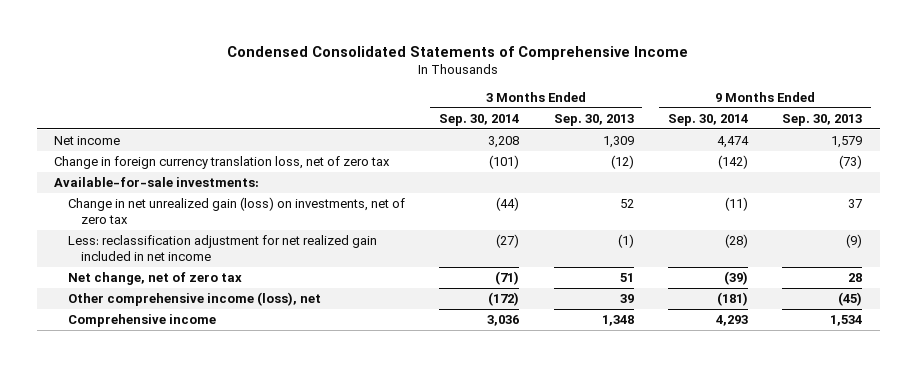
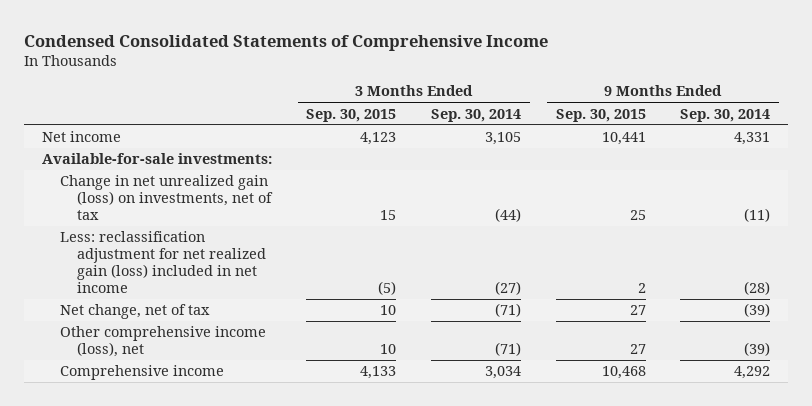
[553,113,634,126] Sep. 30, 2013 -> none
[782,113,863,126] Sep. 30, 2013 -> none
none -> [306,108,397,122] Sep. 30, 2015
none -> [555,108,646,122] Sep. 30, 2015
[54,155,391,169] Change in foreign currency translation loss, net of zero tax -> none
[488,135,520,148] 3,208 -> [485,132,522,146] 3,105
[716,135,749,148] 4,474 -> [734,132,771,146] 4,331
[67,196,405,225] Change in net unrealized gain (loss) on investments, net of zero tax -> [59,175,274,221] Change in net unrealized gain (loss) on investments, net of tax
[67,234,377,262] Less: reclassification adjustment for net realized gain included in net income -> [59,231,267,293] Less: reclassification adjustment for net realized gain (loss) included in net income
[67,271,242,285] Net change, net of zero tax -> [59,304,210,320] Net change, net of tax
[488,291,520,306] (172) -> [495,342,522,357] (71)
[716,291,748,306] (181) -> [744,342,771,357] (39)
[487,314,520,326] 3,036 -> [485,366,522,380] 3,034
[715,314,748,326] 4,293 -> [734,366,771,380] 4,292

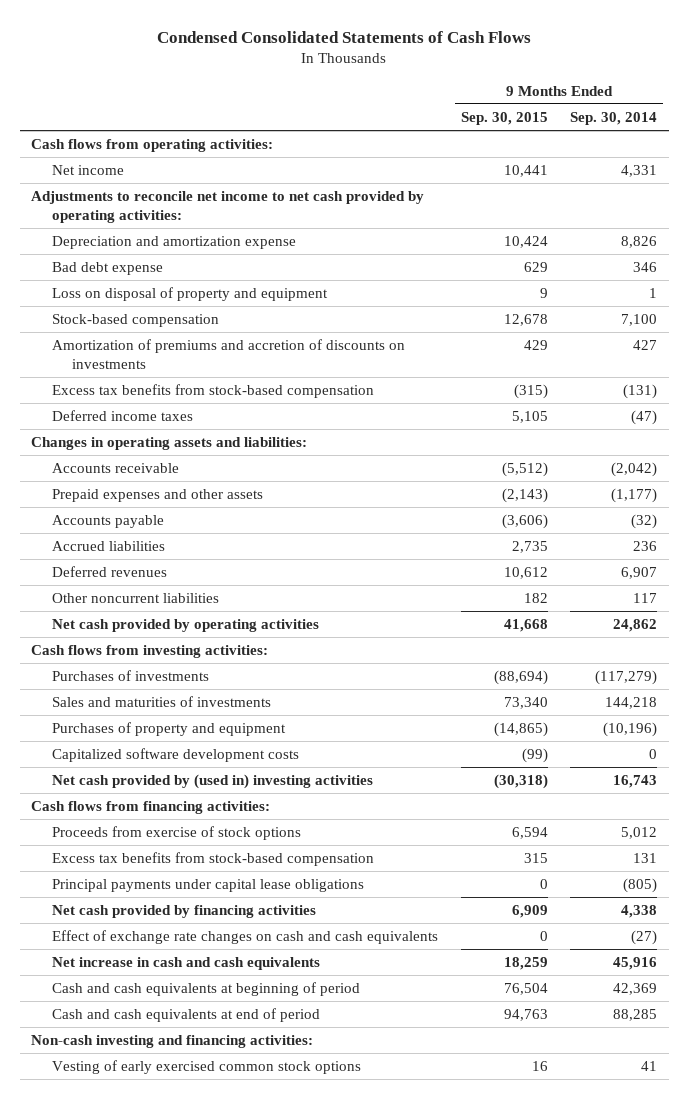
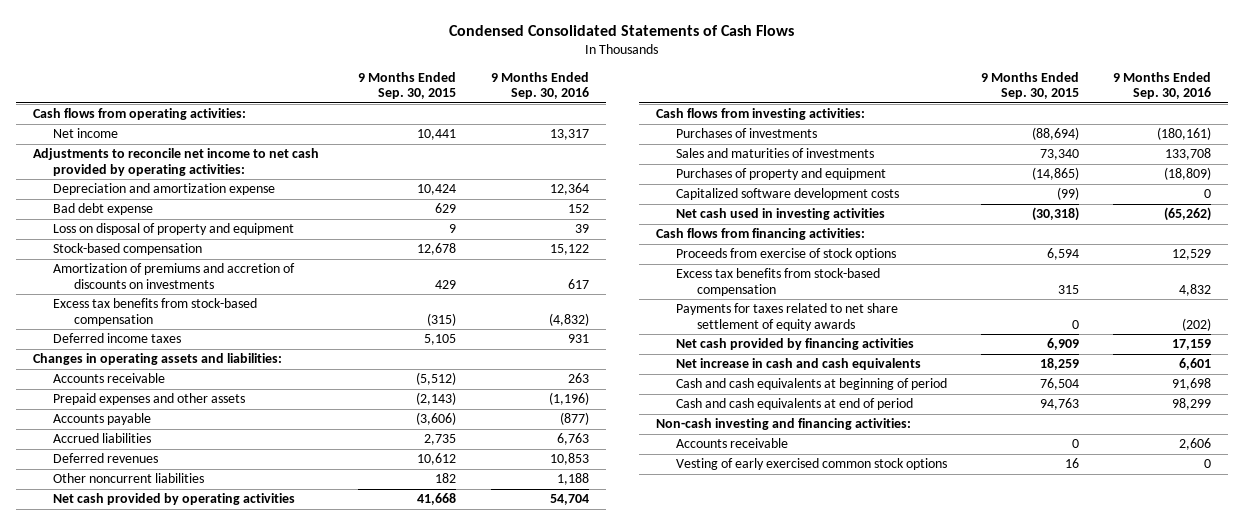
[570,111,658,125] Sep. 30, 2014 -> none
none -> [490,71,589,100] 9 Months Ended Sep. 30, 2016
[51,773,373,789] Net cash provided by (used in) investing activities -> [676,208,886,221] Net cash used in investing activities
[51,878,364,892] Principal payments under capital lease obligations -> none
none -> [676,303,899,331] Payments for taxes related to net share settlement of equity awards
[51,929,438,944] Effect of exchange rate changes on cash and cash equivalents -> none
none -> [676,438,789,449] Accounts receivable

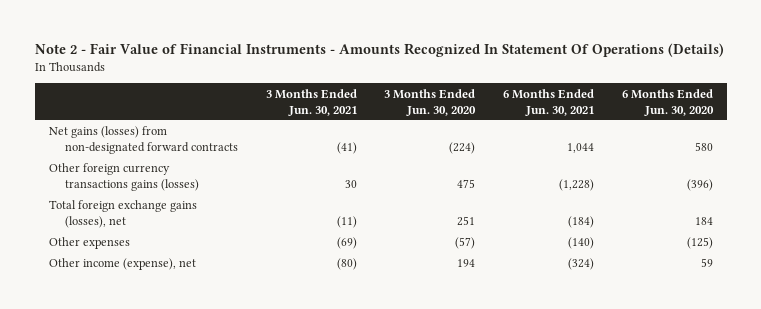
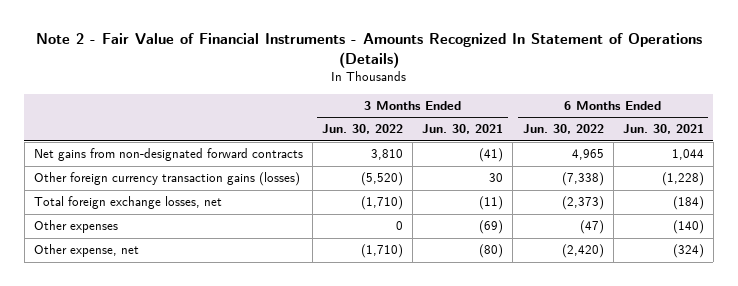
[34,43,724,58] Note 2 - Fair Value of Financial Instruments - Amounts Recognized In Statement Of Operations (Details) -> [35,33,702,68] Note 2 - Fair Value of Financial Instruments - Amounts Recognized In Statement of Operations (Details)
[384,88,477,116] 3 Months Ended Jun. 30, 2020 -> none
[621,88,714,116] 6 Months Ended Jun. 30, 2020 -> none
none -> [322,124,404,135] Jun. 30, 2022
none -> [522,124,604,135] Jun. 30, 2022
[48,126,238,155] Net gains (losses) from non-designated forward contracts -> [33,148,303,162] Net gains from non-designated forward contracts
[48,163,199,192] Other foreign currency transactions gains (losses) -> [33,172,300,187] Other foreign currency transaction gains (losses)
[48,200,197,229] Total foreign exchange gains (losses), net -> [33,196,222,210] Total foreign exchange losses, net
[48,258,196,271] Other income (expense), net -> [33,244,139,258] Other expense, net

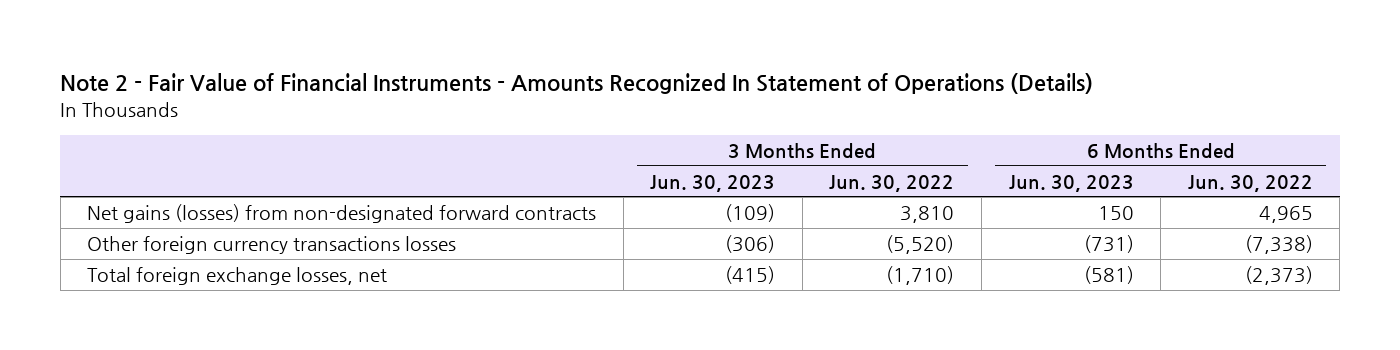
[422,124,504,135] Jun. 30, 2021 -> none
[622,124,704,135] Jun. 30, 2021 -> none
none -> [650,174,776,192] Jun. 30, 2023
none -> [1008,174,1134,192] Jun. 30, 2023
[33,148,303,162] Net gains from non-designated forward contracts -> [87,203,597,223] Net gains (losses) from non-designated forward contracts
[33,172,300,187] Other foreign currency transaction gains (losses) -> [87,235,457,254] Other foreign currency transactions losses
[33,220,118,234] Other expenses -> none
[33,244,139,258] Other expense, net -> none

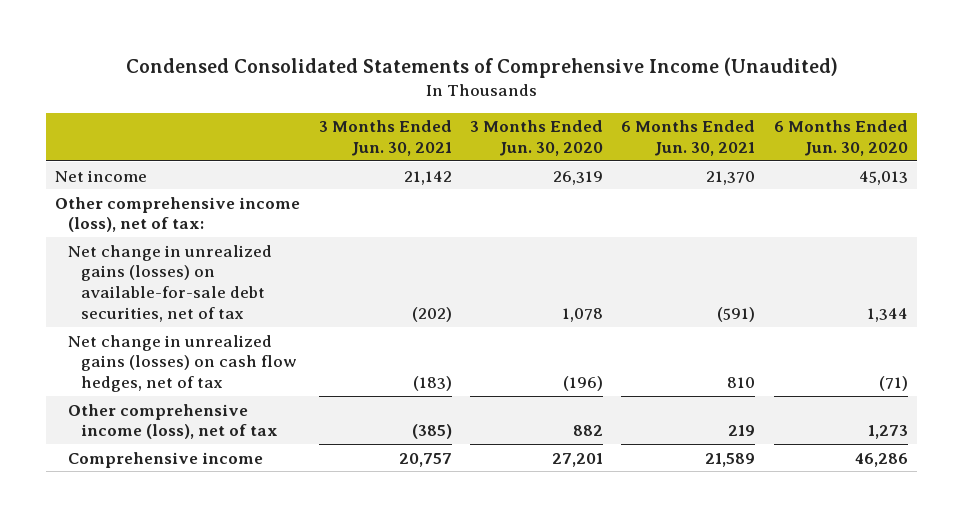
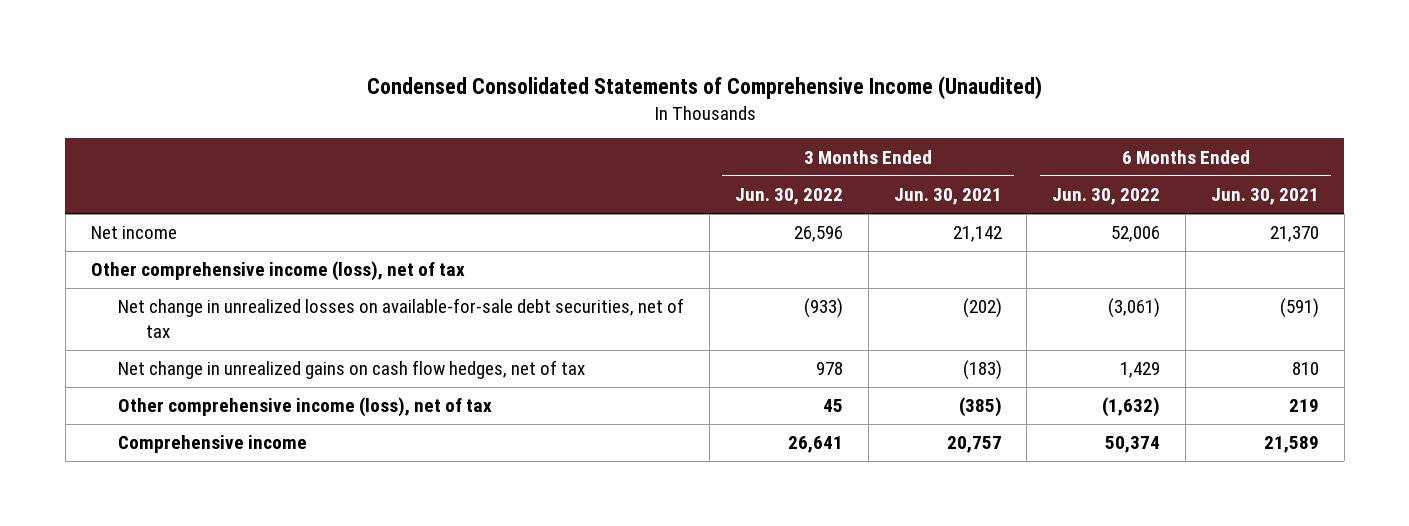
[470,120,604,157] 3 Months Ended Jun. 30, 2020 -> none
[773,120,908,157] 6 Months Ended Jun. 30, 2020 -> none
none -> [734,188,843,206] Jun. 30, 2022
none -> [1052,188,1161,206] Jun. 30, 2022
[55,196,301,233] Other comprehensive income (loss), net of tax: -> [90,261,465,282] Other comprehensive income (loss), net of tax
[68,244,273,323] Net change in unrealized gains (losses) on available-for-sale debt securities, net of tax -> [118,298,685,338] Net change in unrealized losses on available-for-sale debt securities, net of tax
[68,334,297,393] Net change in unrealized gains (losses) on cash flow hedges, net of tax -> [118,360,586,380] Net change in unrealized gains on cash flow hedges, net of tax

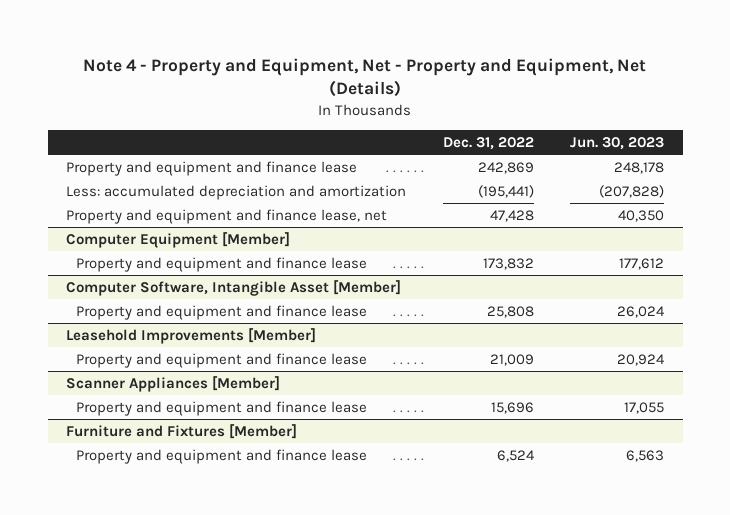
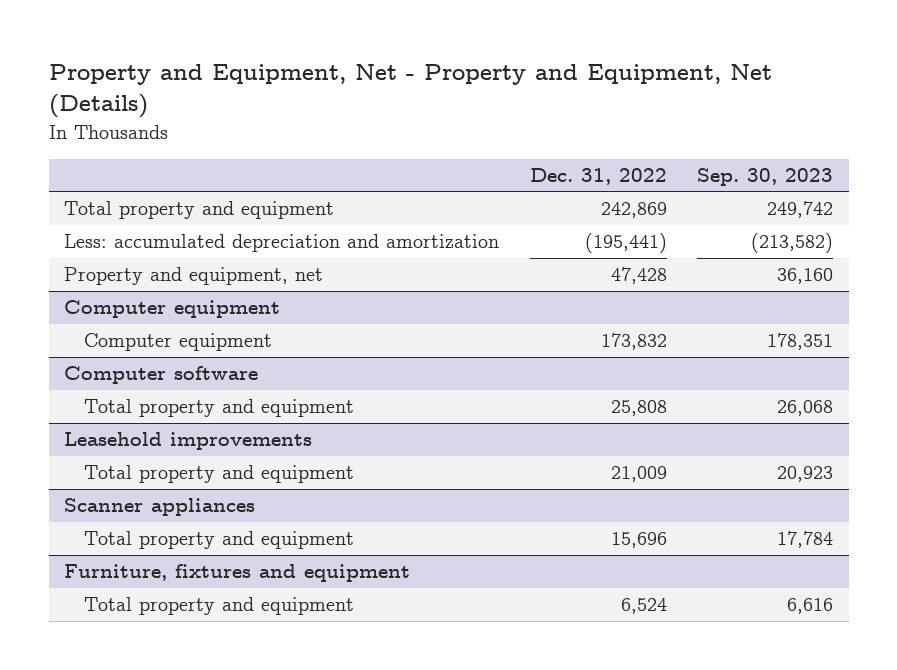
[83,57,647,98] Note 4 - Property and Equipment, Net - Property and Equipment, Net (Details) -> [48,64,772,119] Property and Equipment, Net - Property and Equipment, Net (Details)
[570,136,665,150] Jun. 30, 2023 -> none
none -> [697,168,834,187] Sep. 30, 2023
[65,160,357,176] Property and equipment and finance lease -> [64,201,335,220] Total property and equipment
[65,208,387,224] Property and equipment and finance lease, net -> [64,267,324,286] Property and equipment, net
[65,231,290,248] Computer Equipment [Member] -> [64,300,281,319] Computer equipment
[76,256,368,272] Property and equipment and finance lease -> [83,333,272,352] Computer equipment
[65,279,401,296] Computer Software, Intangible Asset [Member] -> [64,366,259,385] Computer software
[76,304,368,320] Property and equipment and finance lease -> [83,399,354,418] Total property and equipment
[65,327,316,344] Leasehold Improvements [Member] -> [64,432,313,451] Leasehold improvements
[76,352,368,368] Property and equipment and finance lease -> [83,465,354,484] Total property and equipment
[65,375,280,392] Scanner Appliances [Member] -> [64,498,256,517] Scanner appliances
[76,400,368,416] Property and equipment and finance lease -> [83,531,354,550] Total property and equipment
[65,423,297,439] Furniture and Fixtures [Member] -> [64,564,411,583] Furniture, fixtures and equipment
[76,448,368,464] Property and equipment and finance lease -> [83,597,354,616] Total property and equipment

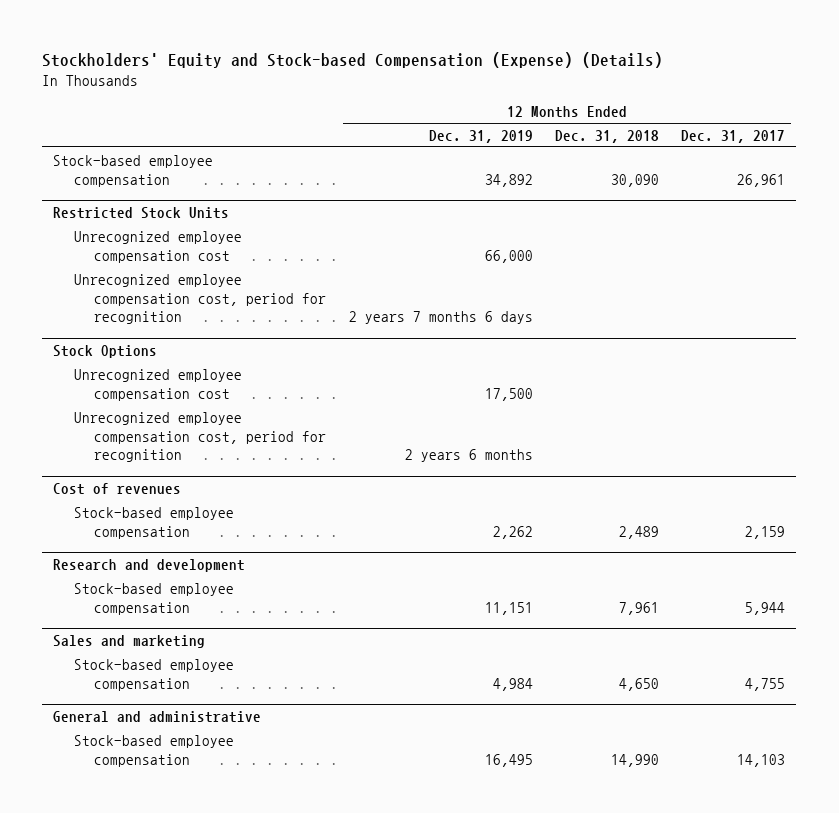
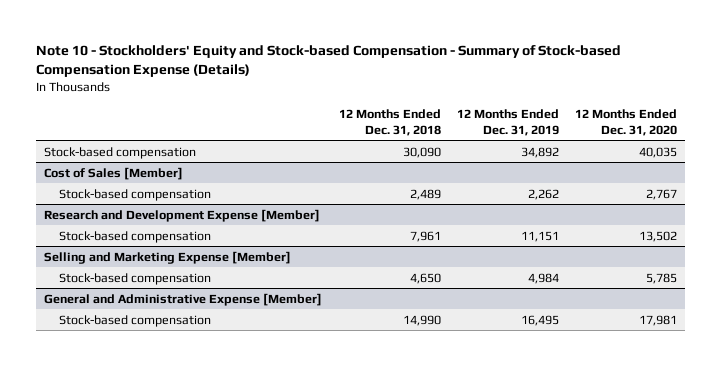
[42,51,664,68] Stockholders' Equity and Stock-based Compensation (Expense) (Details) -> [36,45,622,78] Note 10 - Stockholders' Equity and Stock-based Compensation - Summary of Stock-based Compensation Expense (Details)
[681,129,786,143] Dec. 31, 2017 -> none
none -> [575,108,678,136] 12 Months Ended Dec. 31, 2020
[53,207,230,220] Restricted Stock Units -> none
[73,230,242,263] Unrecognized employee compensation cost -> none
[73,273,327,325] Unrecognized employee compensation cost, period for recognition -> none
[53,345,158,359] Stock Options -> none
[73,368,242,401] Unrecognized employee compensation cost -> none
[73,411,327,463] Unrecognized employee compensation cost, period for recognition -> none
[53,154,214,187] Stock-based employee compensation -> [44,146,197,159] Stock-based compensation
[53,483,182,496] Cost of revenues -> [44,166,184,180] Cost of Sales [Member]
[73,506,234,539] Stock-based employee compensation -> [58,188,211,201] Stock-based compensation
[53,559,246,573] Research and development -> [44,208,321,222] Research and Development Expense [Member]
[73,582,234,615] Stock-based employee compensation -> [58,230,211,243] Stock-based compensation
[53,635,206,649] Sales and marketing -> [44,250,292,264] Selling and Marketing Expense [Member]
[73,658,234,691] Stock-based employee compensation -> [58,272,211,285] Stock-based compensation
[53,711,262,724] General and administrative -> [44,292,323,306] General and Administrative Expense [Member]
[73,734,234,767] Stock-based employee compensation -> [58,314,211,327] Stock-based compensation

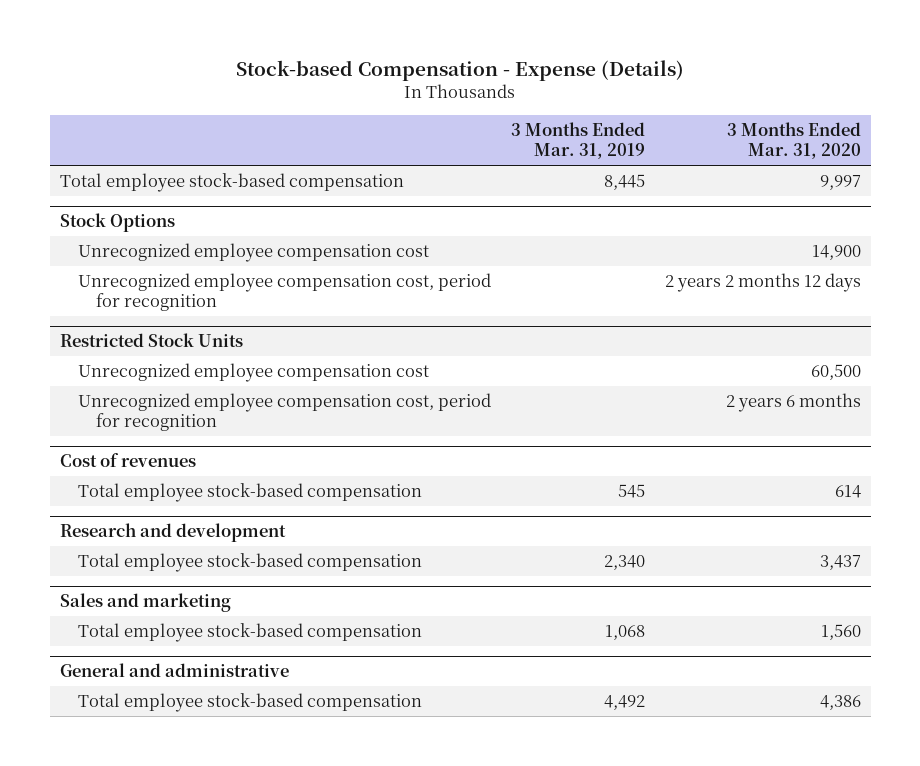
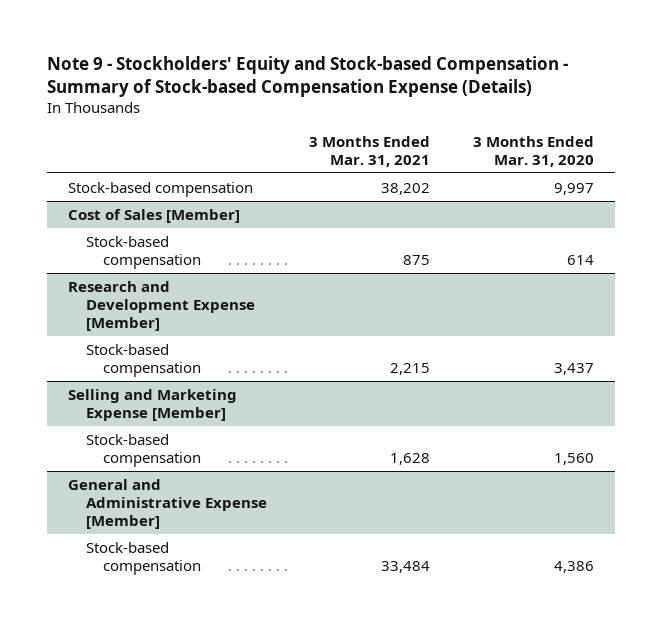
[236,59,685,81] Stock-based Compensation - Expense (Details) -> [47,56,569,97] Note 9 - Stockholders' Equity and Stock-based Compensation - Summary of Stock-based Compensation Expense (Details)
[510,121,645,160] 3 Months Ended Mar. 31, 2019 -> none
none -> [309,135,431,167] 3 Months Ended Mar. 31, 2021
[59,213,175,233] Stock Options -> none
[77,243,429,263] Unrecognized employee compensation cost -> none
[77,273,491,312] Unrecognized employee compensation cost, period for recognition -> none
[59,333,243,348] Restricted Stock Units -> none
[77,363,429,383] Unrecognized employee compensation cost -> none
[77,393,491,432] Unrecognized employee compensation cost, period for recognition -> none
[59,173,404,193] Total employee stock-based compensation -> [68,181,254,197] Stock-based compensation
[59,453,196,468] Cost of revenues -> [68,208,241,223] Cost of Sales [Member]
[77,483,422,503] Total employee stock-based compensation -> [85,235,202,269] Stock-based compensation
[59,523,286,543] Research and development -> [68,280,255,331] Research and Development Expense [Member]
[77,553,422,573] Total employee stock-based compensation -> [85,343,202,377] Stock-based compensation
[59,593,231,613] Sales and marketing -> [68,388,238,421] Selling and Marketing Expense [Member]
[77,623,422,643] Total employee stock-based compensation -> [85,433,202,467] Stock-based compensation
[59,663,289,678] General and administrative -> [68,478,267,529] General and Administrative Expense [Member]
[77,693,422,713] Total employee stock-based compensation -> [85,541,202,575] Stock-based compensation

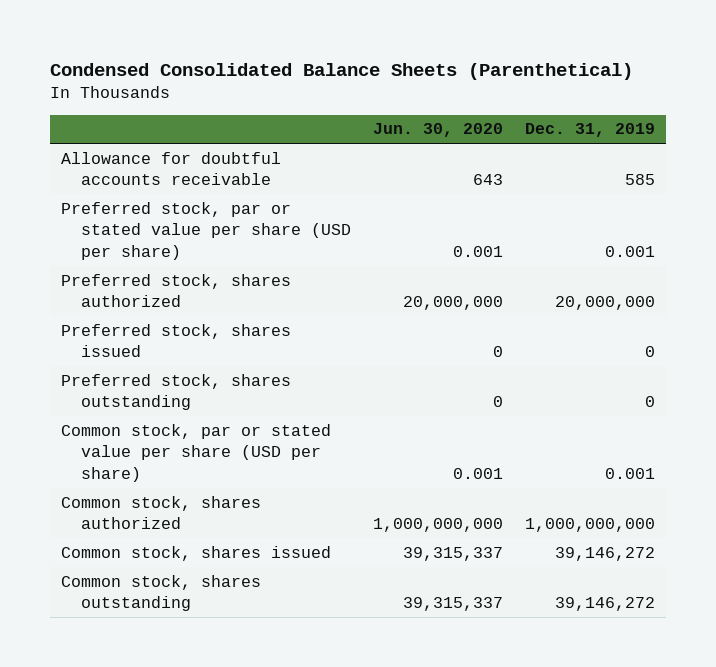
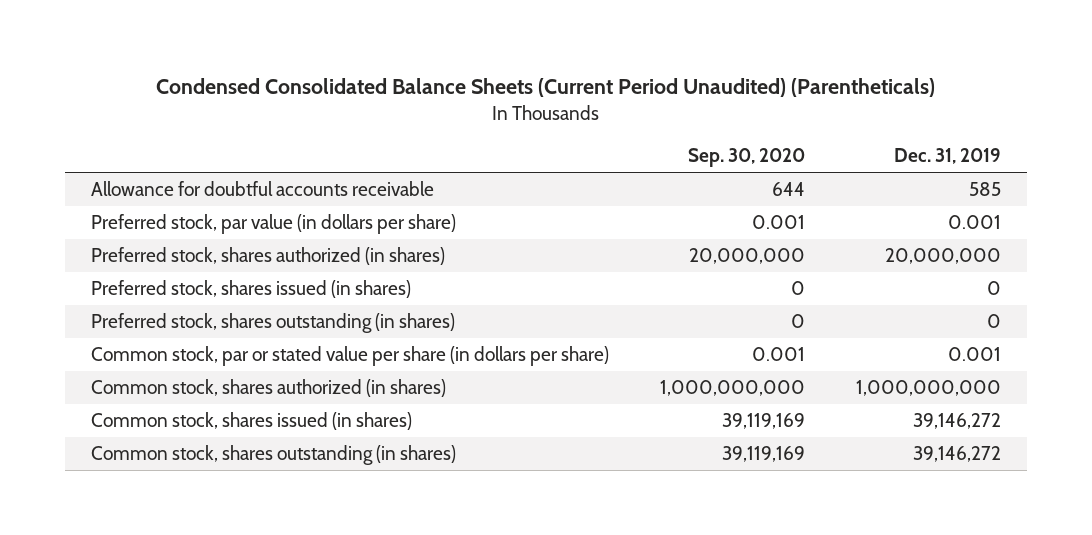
[50,62,634,80] Condensed Consolidated Balance Sheets (Parenthetical) -> [156,78,936,98] Condensed Consolidated Balance Sheets (Current Period Unaudited) (Parentheticals)
[373,123,504,138] Jun. 30, 2020 -> none
none -> [688,147,806,167] Sep. 30, 2020
[61,201,351,260] Preferred stock, par or stated value per share (USD per share) -> [90,214,456,235] Preferred stock, par value (in dollars per share)
[61,273,292,308] Preferred stock, shares authorized -> [90,247,445,266] Preferred stock, shares authorized (in shares)
[61,323,292,358] Preferred stock, shares issued -> [90,280,411,299] Preferred stock, shares issued (in shares)
[61,373,292,411] Preferred stock, shares outstanding -> [90,313,455,334] Preferred stock, shares outstanding (in shares)
[61,423,332,482] Common stock, par or stated value per share (USD per share) -> [90,346,609,367] Common stock, par or stated value per share (in dollars per share)
[61,495,262,530] Common stock, shares authorized -> [90,379,446,398] Common stock, shares authorized (in shares)
[61,545,332,561] Common stock, shares issued -> [90,412,412,431] Common stock, shares issued (in shares)
[61,574,262,612] Common stock, shares outstanding -> [90,445,456,466] Common stock, shares outstanding (in shares)

